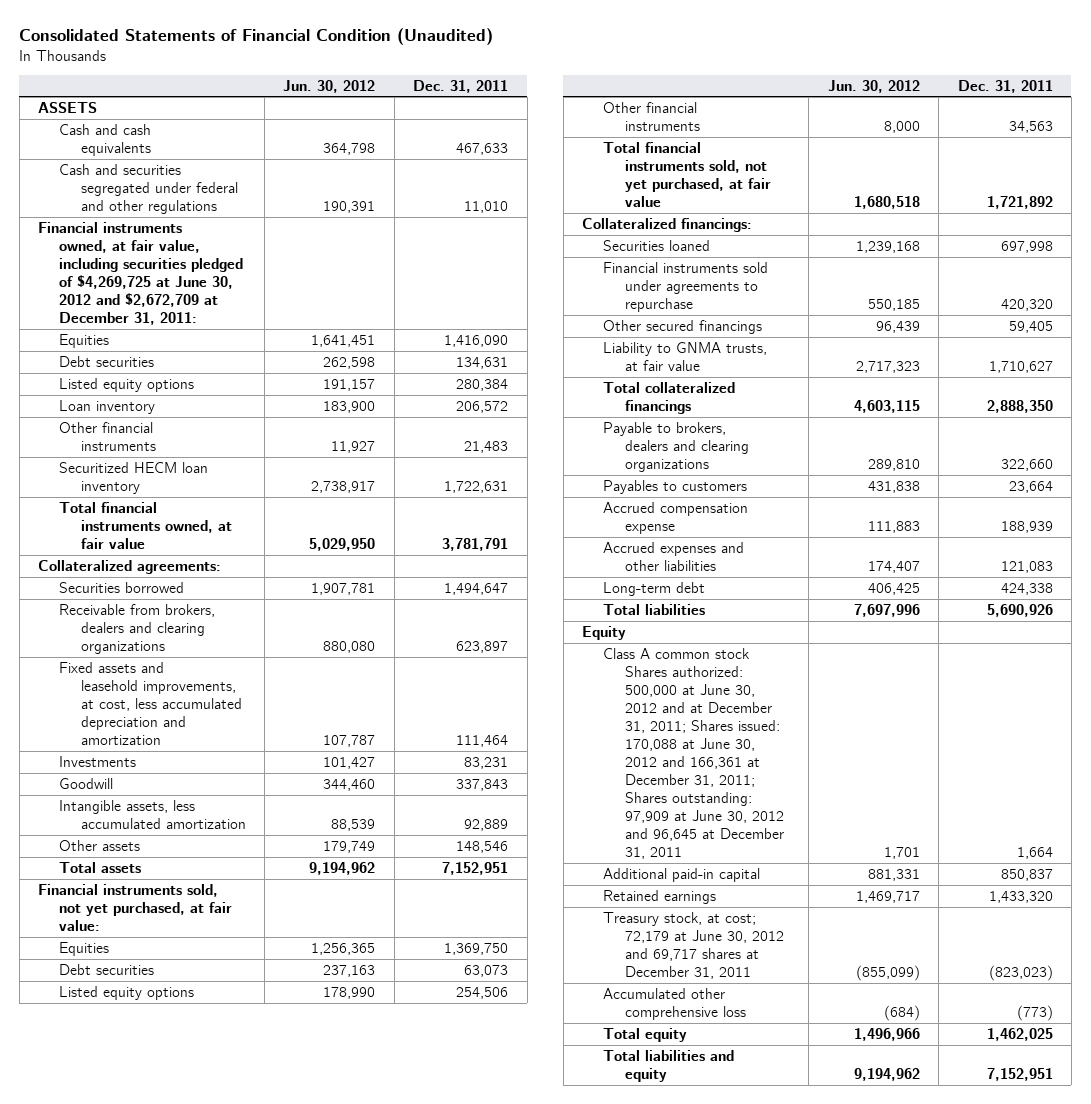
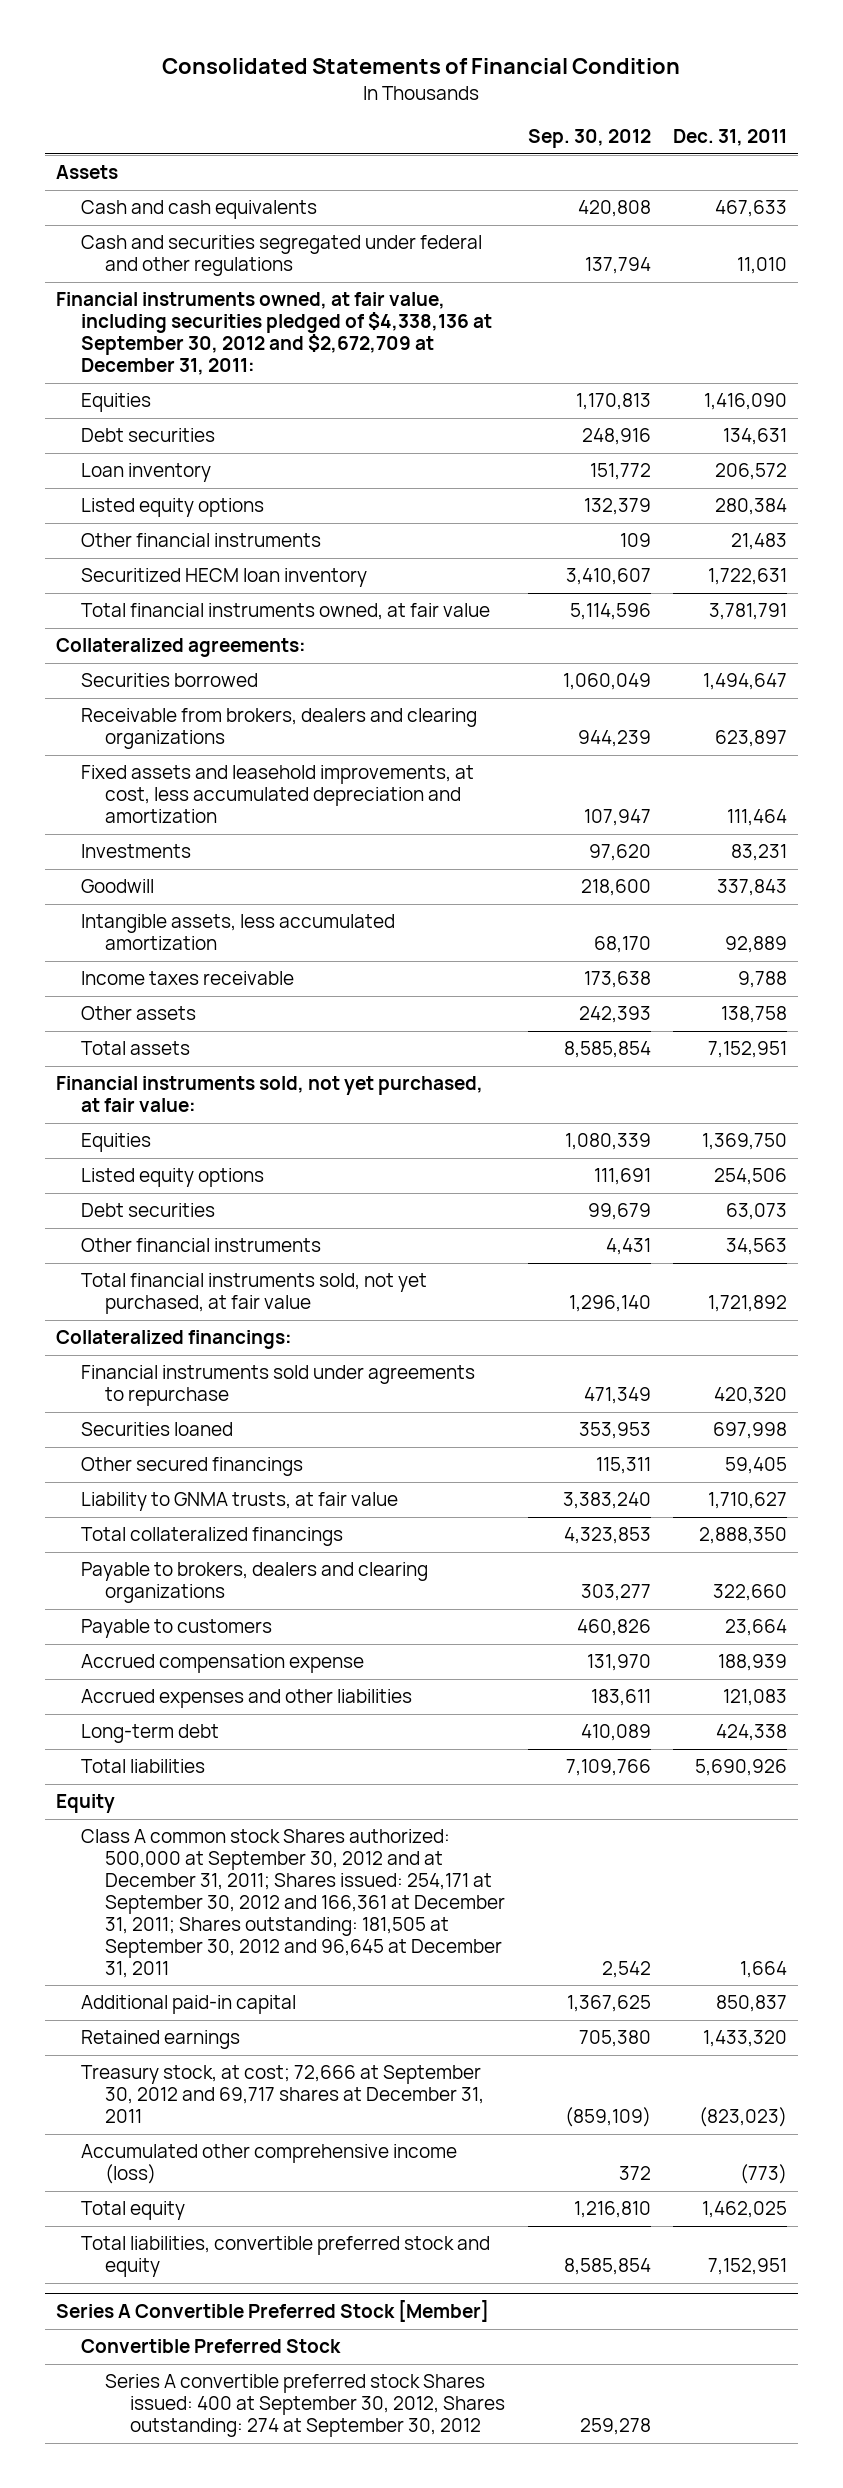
[19,28,494,46] Consolidated Statements of Financial Condition (Unaudited) -> [162,58,681,75] Consolidated Statements of Financial Condition
[283,79,376,93] Jun. 30, 2012 -> none
none -> [527,129,651,149] Sep. 30, 2012
[38,101,98,113] ASSETS -> [55,165,118,180] Assets
[38,221,244,325] Financial instruments owned, at fair value, including securities pledged of $4,269,725 at June 30, 2012 and $2,672,709 at December 31, 2011: -> [55,292,492,376] Financial instruments owned, at fair value, including securities pledged of $4,338,136 at September 30, 2012 and $2,672,709 at December 31, 2011:
[59,377,195,392] Listed equity options -> [80,498,264,518] Listed equity options
none -> [80,971,294,986] Income taxes receivable
[456,840,509,853] 148,546 -> [720,1006,787,1024] 138,758
[59,963,155,975] Debt securities -> [80,1203,215,1218] Debt securities
[603,239,711,251] Securities loaned -> [80,1422,233,1437] Securities loaned
[603,479,748,494] Payables to customers -> [80,1619,272,1639] Payable to customers
[603,647,784,860] Class A common stock Shares authorized: 500,000 at June 30, 2012 and at December 31, 2011; Shares issued: 170,088 at June 30, 2012 and 166,361 at December 31, 2011; Shares outstanding: 97,909 at June 30, 2012 and 96,645 at December 31, 2011 -> [80,1829,506,1978] Class A common stock Shares authorized: 500,000 at September 30, 2012 and at December 31, 2011; Shares issued: 254,171 at September 30, 2012 and 166,361 at December 31, 2011; Shares outstanding: 181,505 at September 30, 2012 and 96,645 at December 31, 2011
[603,911,784,979] Treasury stock, at cost; 72,179 at June 30, 2012 and 69,717 shares at December 31, 2011 -> [80,2065,485,2124] Treasury stock, at cost; 72,666 at September 30, 2012 and 69,717 shares at December 31, 2011
[603,987,746,1020] Accumulated other comprehensive loss -> [80,2144,457,2185] Accumulated other comprehensive income (loss)
[603,1049,735,1082] Total liabilities and equity -> [80,2236,490,2278] Total liabilities, convertible preferred stock and equity
none -> [55,2300,489,2323] Series A Convertible Preferred Stock [Member]
none -> [80,2339,341,2354] Convertible Preferred Stock
none -> [105,2374,506,2438] Series A convertible preferred stock Shares issued: 400 at September 30, 2012, Shares outstanding: 274 at September 30, 2012

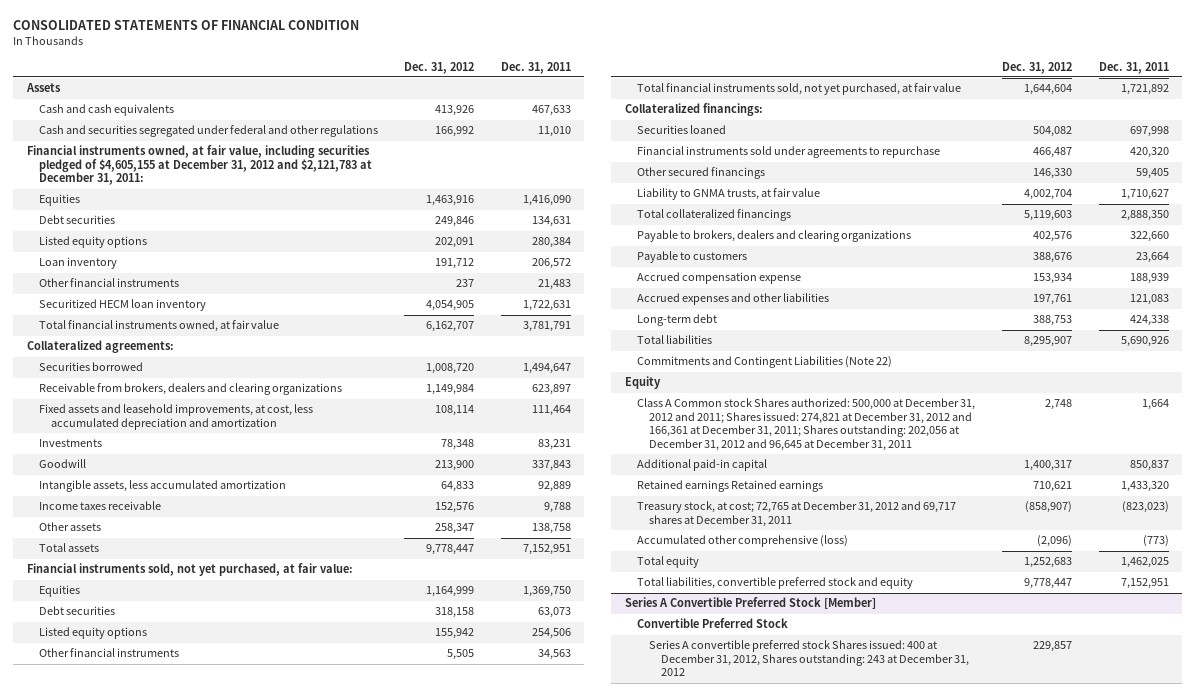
[162,58,681,75] Consolidated Statements of Financial Condition -> [13,20,360,31] CONSOLIDATED STATEMENTS OF FINANCIAL CONDITION
[527,129,651,149] Sep. 30, 2012 -> none
none -> [404,61,475,74] Dec. 31, 2012
[55,292,492,376] Financial instruments owned, at fair value, including securities pledged of $4,338,136 at September 30, 2012 and $2,672,709 at December 31, 2011: -> [26,145,372,186] Financial instruments owned, at fair value, including securities pledged of $4,605,155 at December 31, 2012 and $2,121,783 at December 31, 2011:
[80,463,211,483] Loan inventory -> [38,257,117,270] Loan inventory
[80,1168,264,1188] Listed equity options -> [38,627,147,640] Listed equity options
[80,1365,475,1407] Financial instruments sold under agreements to repurchase -> [636,146,940,159] Financial instruments sold under agreements to repurchase
none -> [636,356,892,369] Commitments and Contingent Liabilities (Note 22)
[80,1829,506,1978] Class A common stock Shares authorized: 500,000 at September 30, 2012 and at December 31, 2011; Shares issued: 254,171 at September 30, 2012 and 166,361 at December 31, 2011; Shares outstanding: 181,505 at September 30, 2012 and 96,645 at December 31, 2011 -> [636,398,975,451] Class A Common stock Shares authorized: 500,000 at December 31, 2012 and 2011; Shares issued: 274,821 at December 31, 2012 and 166,361 at December 31, 2011; Shares outstanding: 202,056 at December 31, 2012 and 96,645 at December 31, 2011
[80,2030,240,2050] Retained earnings -> [636,480,823,493] Retained earnings Retained earnings
[80,2065,485,2124] Treasury stock, at cost; 72,666 at September 30, 2012 and 69,717 shares at December 31, 2011 -> [636,501,956,527] Treasury stock, at cost; 72,765 at December 31, 2012 and 69,717 shares at December 31, 2011
[80,2144,457,2185] Accumulated other comprehensive income (loss) -> [636,535,848,548] Accumulated other comprehensive (loss)
[105,2374,506,2438] Series A convertible preferred stock Shares issued: 400 at September 30, 2012, Shares outstanding: 274 at September 30, 2012 -> [648,640,969,677] Series A convertible preferred stock Shares issued: 400 at December 31, 2012, Shares outstanding: 243 at December 31, 2012

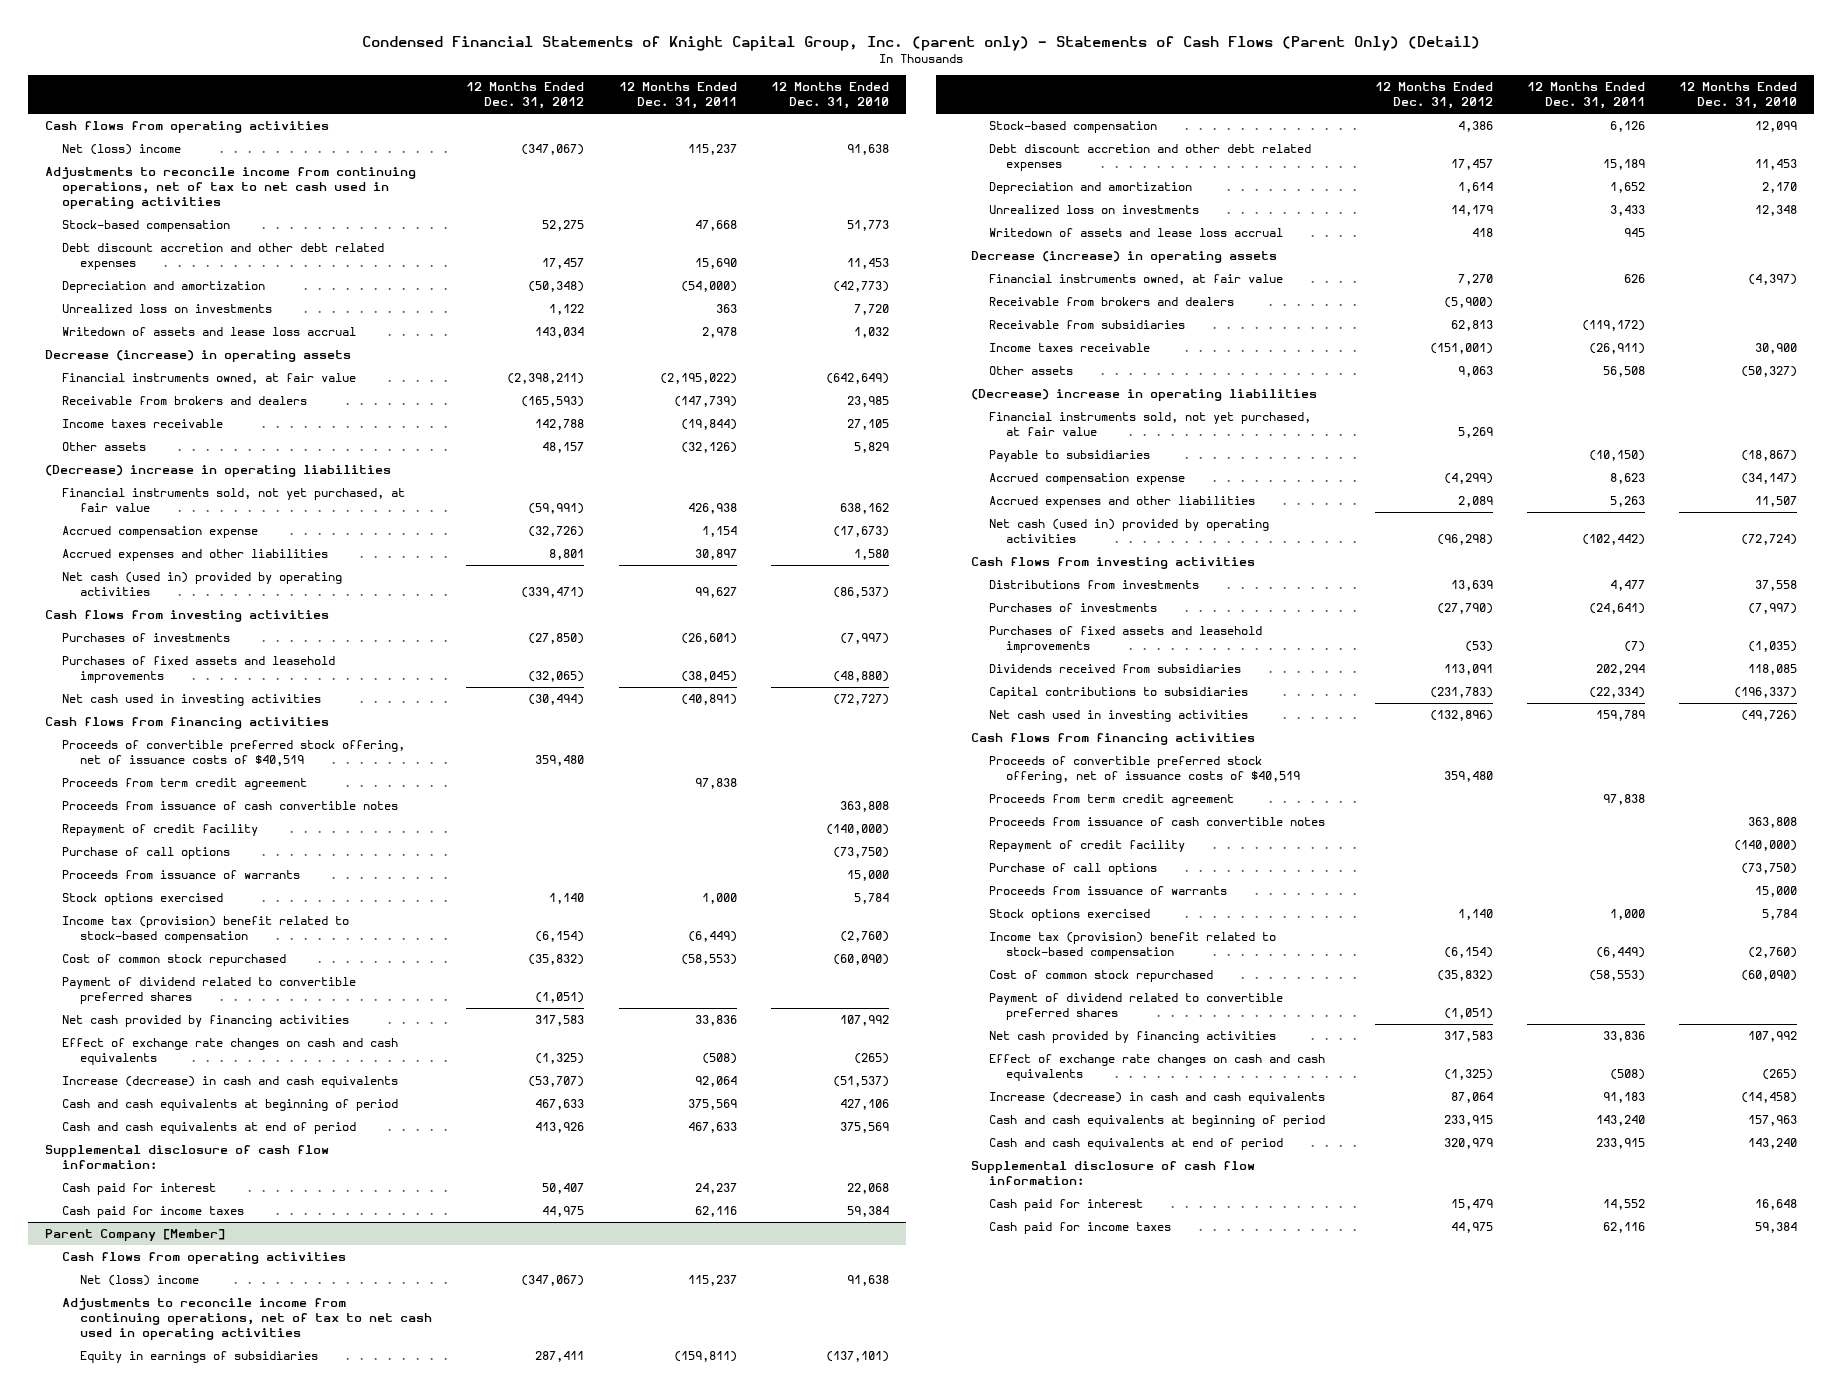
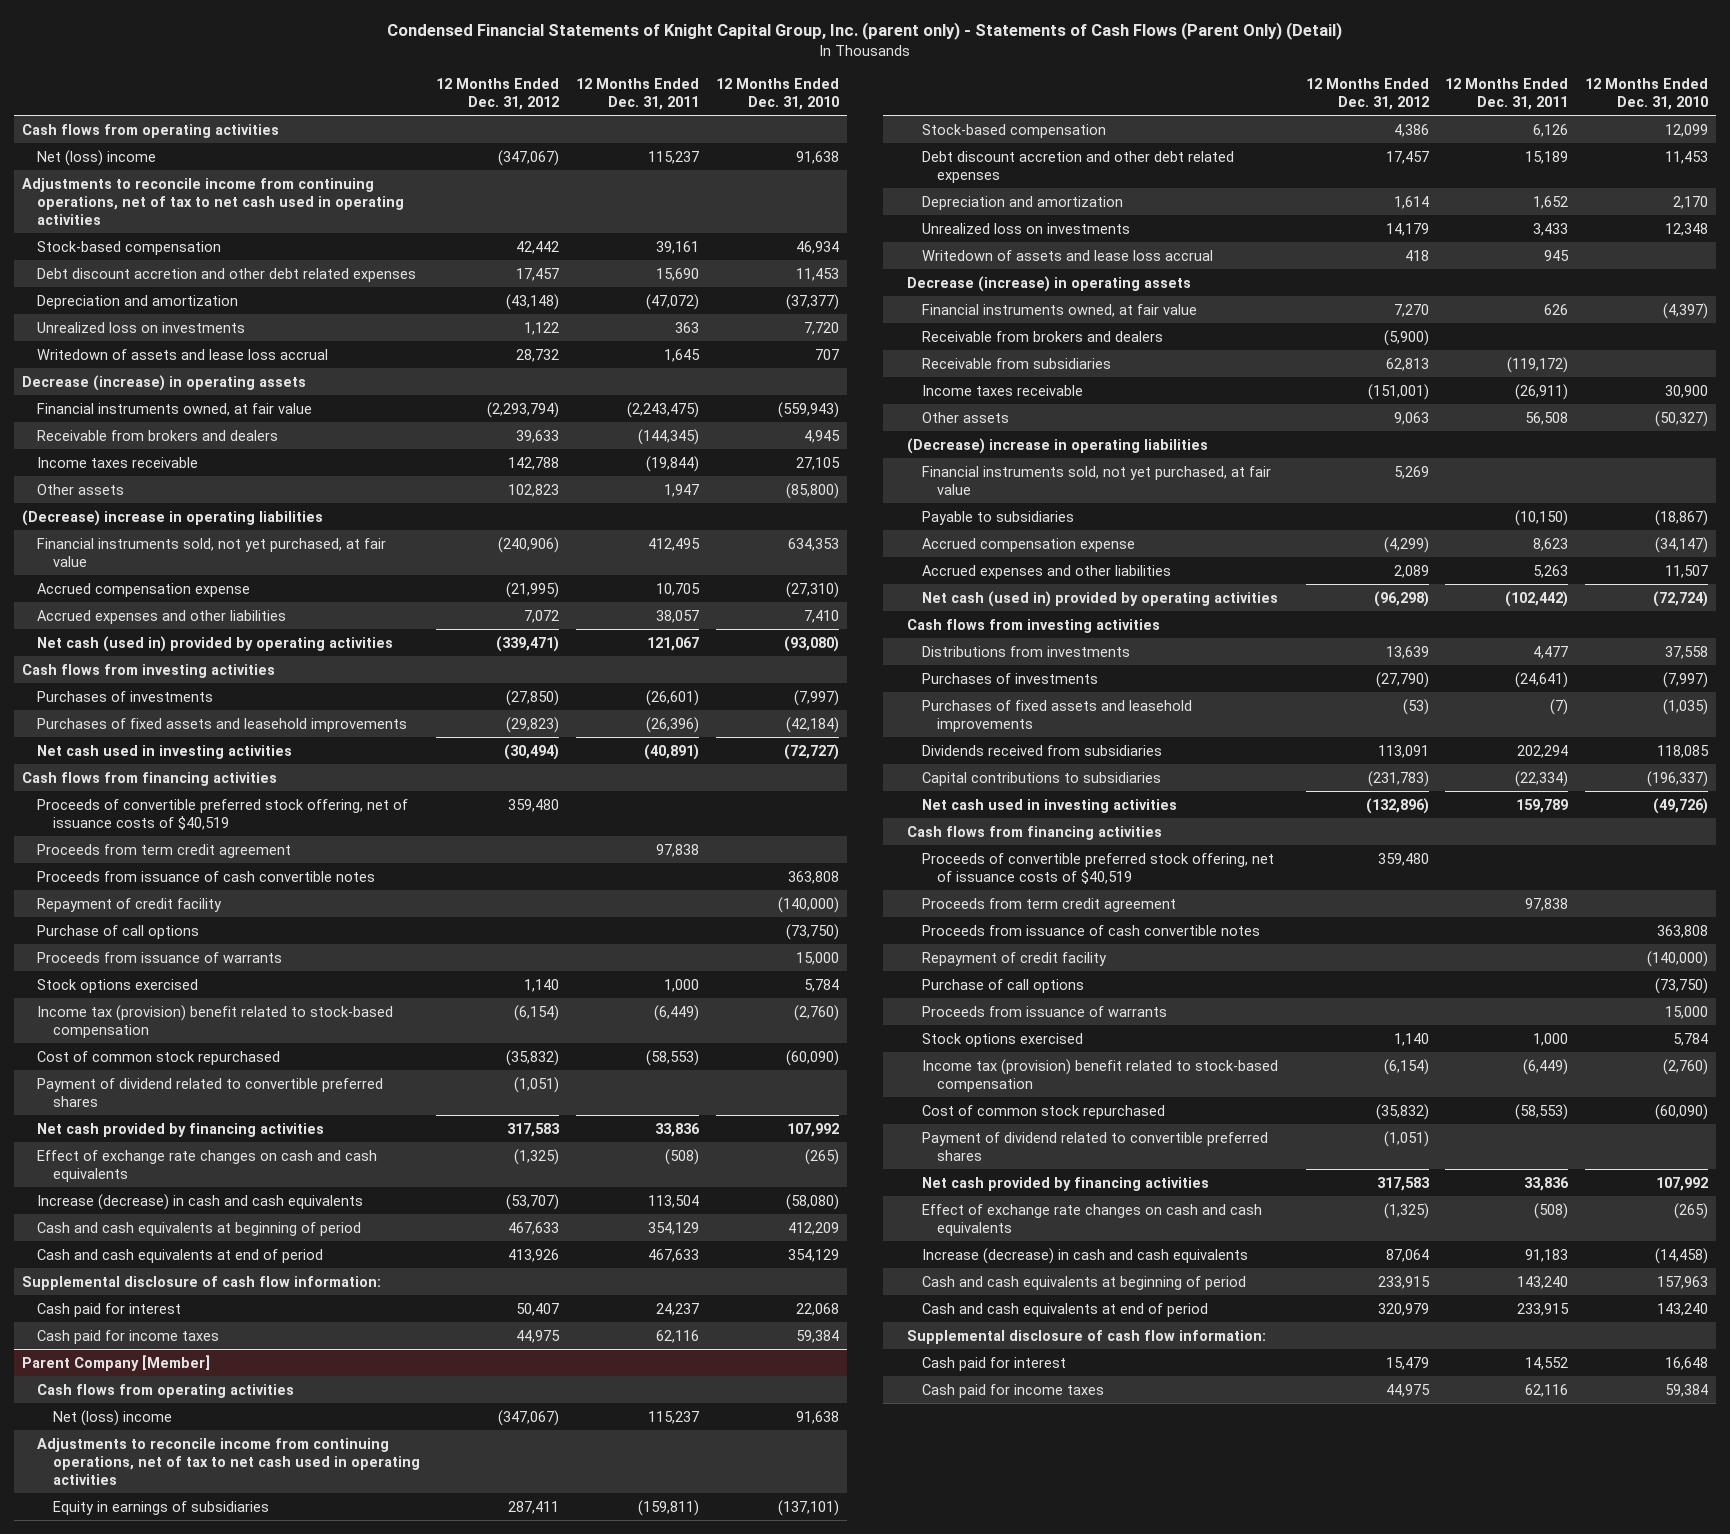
[542,220,585,232] 52,275 -> [516,240,560,254] 42,442
[694,220,737,232] 47,668 -> [655,240,699,254] 39,161
[846,220,889,232] 51,773 -> [795,240,839,254] 46,934
[528,281,585,293] (50,348) -> [506,293,560,310] (43,148)
[680,281,737,293] (54,000) -> [645,293,699,310] (47,072)
[832,281,889,293] (42,773) -> [785,293,839,310] (37,377)
[535,327,585,339] 143,034 -> [516,348,560,362] 28,732
[701,327,737,339] 2,978 -> [663,348,700,362] 1,645
[853,327,889,339] 1,032 -> [814,348,839,360] 707
[507,373,585,385] (2,398,211) -> [487,401,560,418] (2,293,794)
[659,373,737,385] (2,195,022) -> [626,401,699,418] (2,243,475)
[825,373,889,385] (642,649) -> [777,401,839,418] (559,943)
[521,396,585,408] (165,593) -> [516,429,560,443] 39,633
[673,396,737,408] (147,739) -> [637,428,699,445] (144,345)
[846,396,889,408] 23,985 -> [803,429,840,443] 4,945
[542,442,585,454] 48,157 -> [508,483,560,497] 102,823
[680,442,737,454] (32,126) -> [663,483,699,497] 1,947
[853,442,889,454] 5,829 -> [785,482,839,499] (85,800)
[528,503,585,515] (59,991) -> [498,536,560,553] (240,906)
[687,503,737,515] 426,938 -> [647,537,700,551] 412,495
[839,503,889,515] 638,162 -> [787,537,839,551] 634,353
[528,526,585,538] (32,726) -> [506,581,560,598] (21,995)
[701,526,737,538] 1,154 -> [655,582,700,596] 10,705
[832,526,889,538] (17,673) -> [785,581,839,598] (27,310)
[549,549,585,561] 8,801 -> [524,609,560,623] 7,072
[694,549,737,561] 30,897 -> [655,609,699,623] 38,057
[853,549,889,561] 1,580 -> [803,609,839,623] 7,410
[694,587,737,599] 99,627 -> [646,636,699,651] 121,067
[832,587,889,599] (86,537) -> [783,635,839,652] (93,080)
[528,671,585,683] (32,065) -> [506,716,560,733] (29,823)
[680,671,737,683] (38,045) -> [645,716,699,733] (26,396)
[832,671,889,683] (48,880) -> [785,716,839,733] (42,184)
[694,1076,737,1088] 92,064 -> [647,1194,699,1208] 113,504
[832,1076,889,1088] (51,537) -> [785,1193,839,1210] (58,080)
[687,1099,737,1111] 375,569 -> [647,1221,699,1235] 354,129
[839,1099,889,1111] 427,106 -> [787,1221,839,1235] 412,209
[839,1122,889,1134] 375,569 -> [787,1248,839,1262] 354,129

